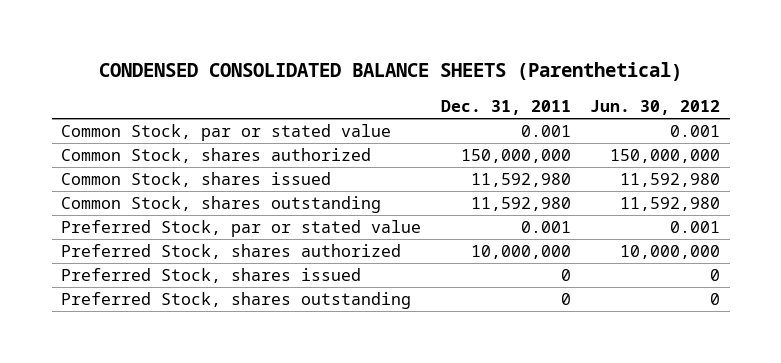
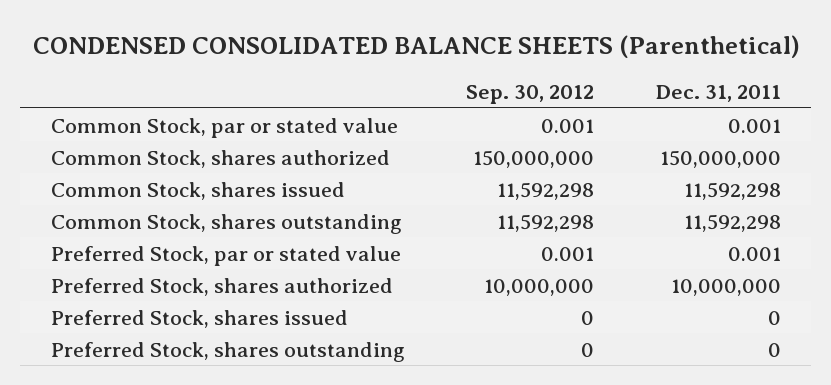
[589,100,720,116] Jun. 30, 2012 -> none
none -> [466,84,595,104] Sep. 30, 2012
[470,173,571,188] 11,592,980 -> [683,181,781,200] 11,592,298
[470,197,571,212] 11,592,980 -> [683,213,781,232] 11,592,298

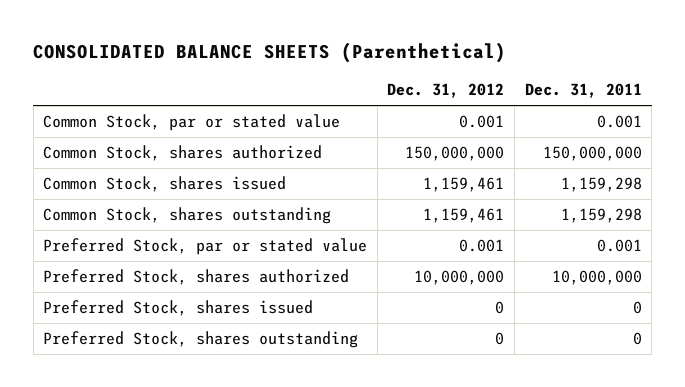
[32,34,800,58] CONDENSED CONSOLIDATED BALANCE SHEETS (Parenthetical) -> [33,42,507,64] CONSOLIDATED BALANCE SHEETS (Parenthetical)
[466,84,595,104] Sep. 30, 2012 -> none
none -> [387,83,505,99] Dec. 31, 2012
[683,181,781,200] 11,592,298 -> [560,177,642,193] 1,159,298
[683,213,781,232] 11,592,298 -> [560,208,642,224] 1,159,298

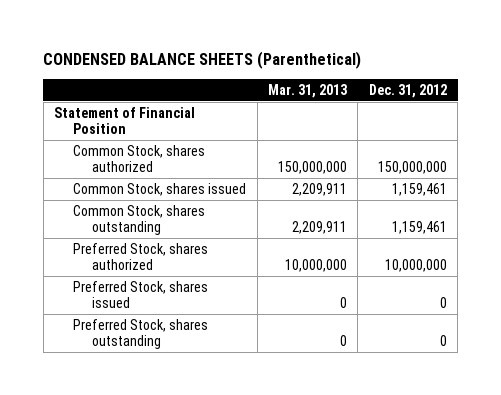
[33,42,507,64] CONSOLIDATED BALANCE SHEETS (Parenthetical) -> [43,50,362,69] CONDENSED BALANCE SHEETS (Parenthetical)
[524,83,642,99] Dec. 31, 2011 -> none
none -> [268,83,348,98] Mar. 31, 2013
[43,114,341,132] Common Stock, par or stated value -> none
none -> [54,106,196,135] Statement of Financial Position
[43,238,368,256] Preferred Stock, par or stated value -> none

